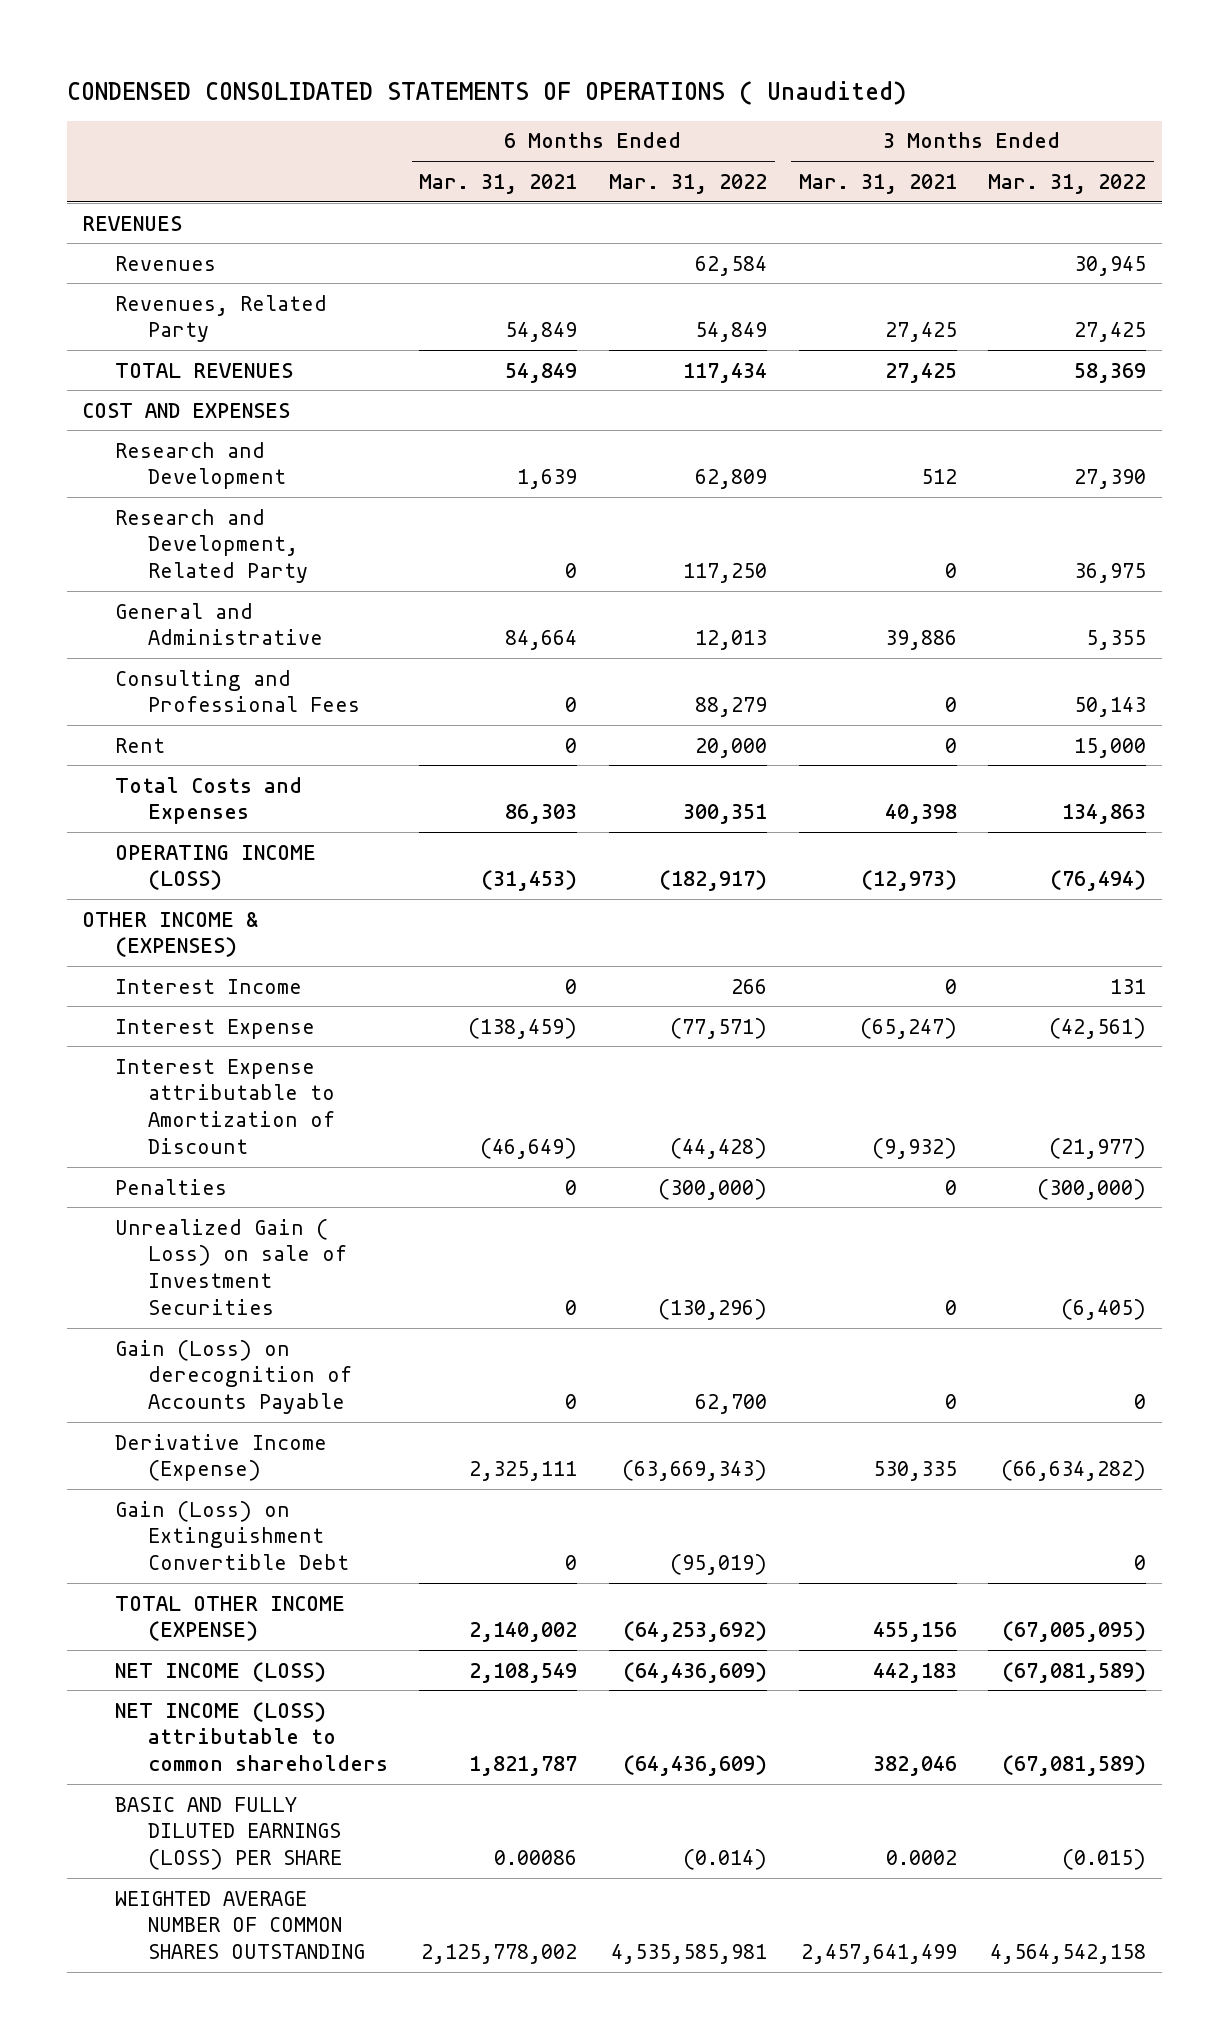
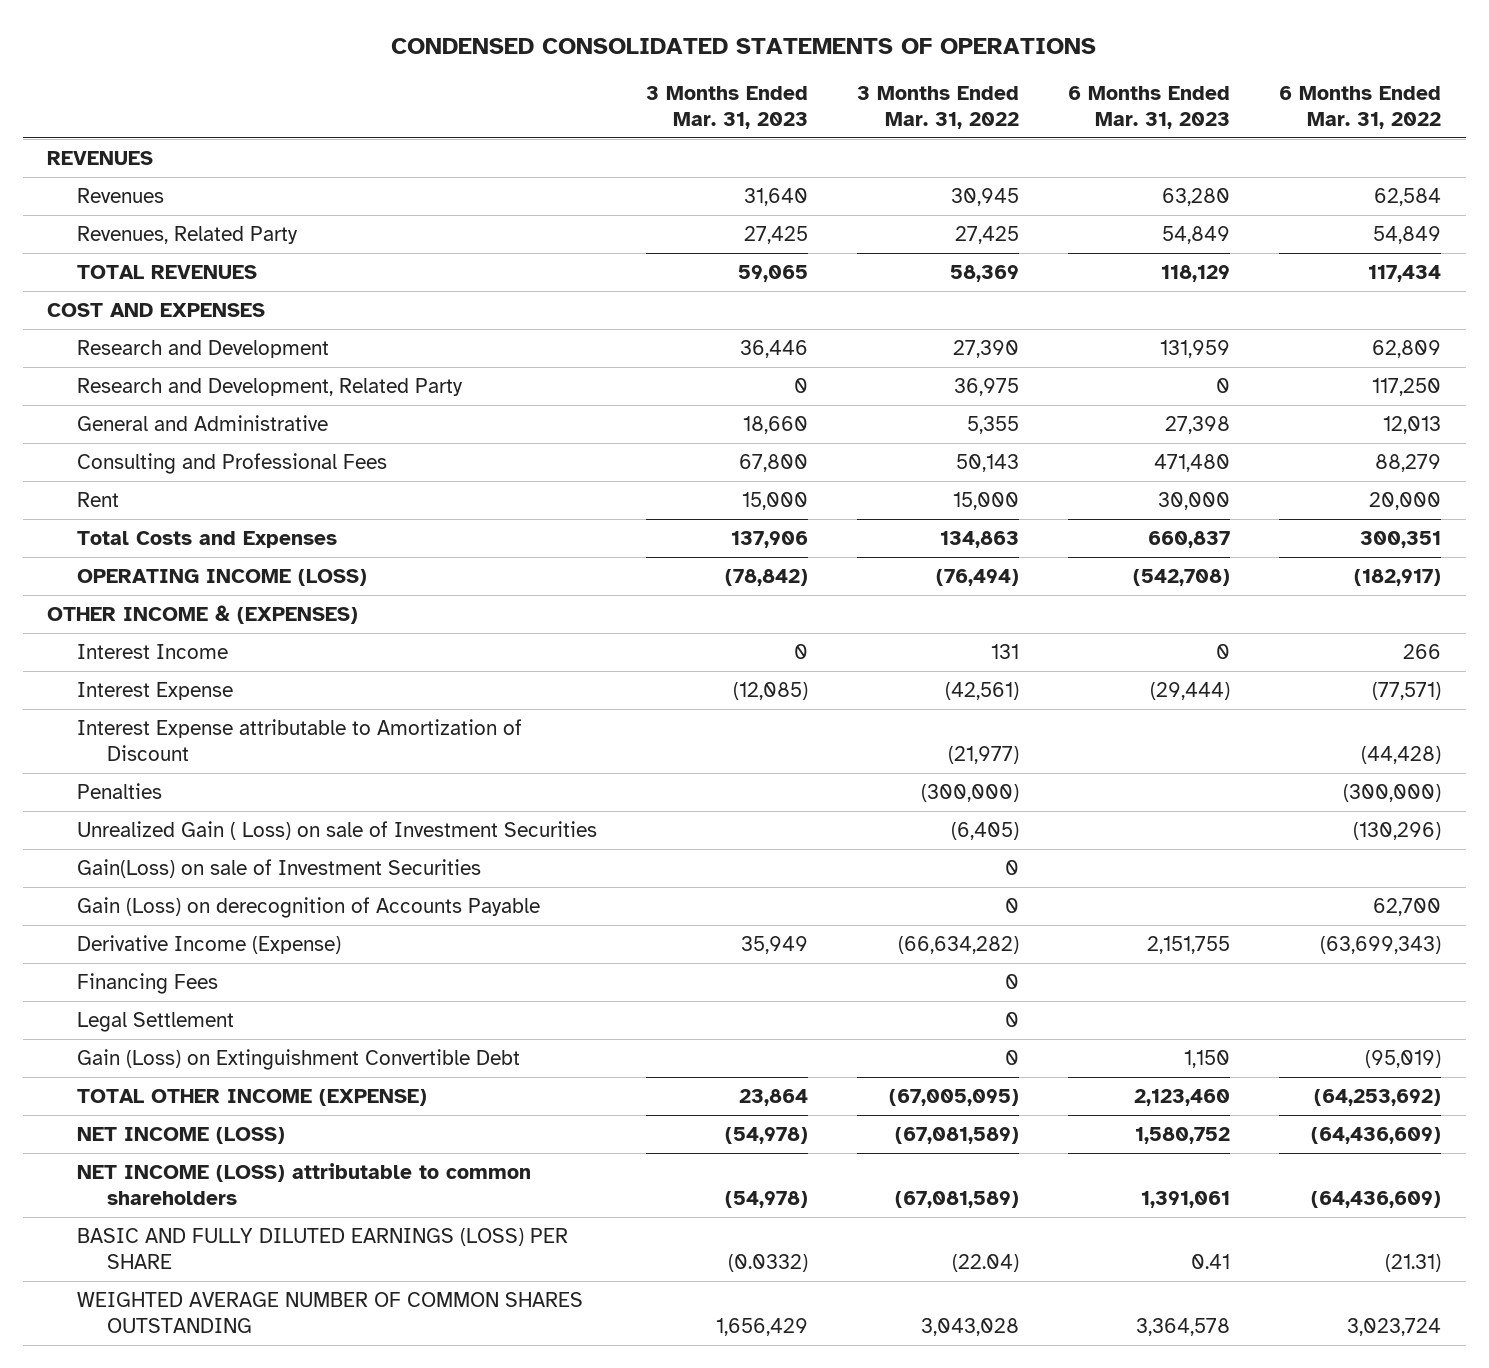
[66,80,906,105] CONDENSED CONSOLIDATED STATEMENTS OF OPERATIONS ( Unaudited) -> [391,38,1097,55] CONDENSED CONSOLIDATED STATEMENTS OF OPERATIONS
[419,173,578,194] Mar. 31, 2021 -> none
[798,173,957,194] Mar. 31, 2021 -> none
none -> [646,86,809,129] 3 Months Ended Mar. 31, 2023
none -> [1068,86,1231,129] 6 Months Ended Mar. 31, 2023
none -> [77,858,482,878] Gain(Loss) on sale of Investment Securities
[622,1460,768,1482] (63,669,343) -> [1320,935,1442,954] (63,699,343)
none -> [77,972,219,994] Financing Fees
none -> [77,1011,235,1032] Legal Settlement
[683,1849,768,1871] (0.014) -> [1385,1253,1442,1272] (21.31)
[1062,1849,1147,1871] (0.015) -> [952,1253,1020,1272] (22.04)
[611,1944,768,1965] 4,535,585,981 -> [1347,1317,1442,1336] 3,023,724
[990,1944,1147,1965] 4,564,542,158 -> [921,1317,1020,1336] 3,043,028

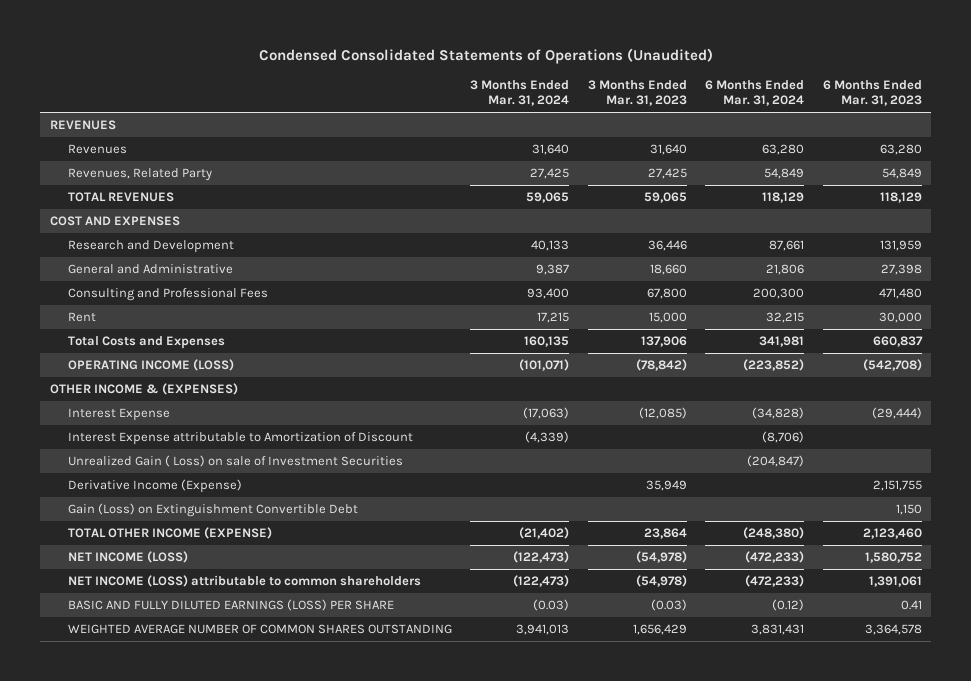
[391,38,1097,55] CONDENSED CONSOLIDATED STATEMENTS OF OPERATIONS -> [258,48,713,65] Condensed Consolidated Statements of Operations (Unaudited)
[857,86,1020,129] 3 Months Ended Mar. 31, 2022 -> none
[1279,86,1442,129] 6 Months Ended Mar. 31, 2022 -> none
none -> [470,80,570,107] 3 Months Ended Mar. 31, 2024
none -> [705,80,805,107] 6 Months Ended Mar. 31, 2024
[77,377,464,396] Research and Development, Related Party -> none
[77,643,229,659] Interest Income -> none
[77,782,163,799] Penalties -> none
[77,858,482,878] Gain(Loss) on sale of Investment Securities -> none
[77,896,541,918] Gain (Loss) on derecognition of Accounts Payable -> none
[77,972,219,994] Financing Fees -> none
[77,1011,235,1032] Legal Settlement -> none
[728,1253,809,1272] (0.0332) -> [650,598,687,611] (0.03)

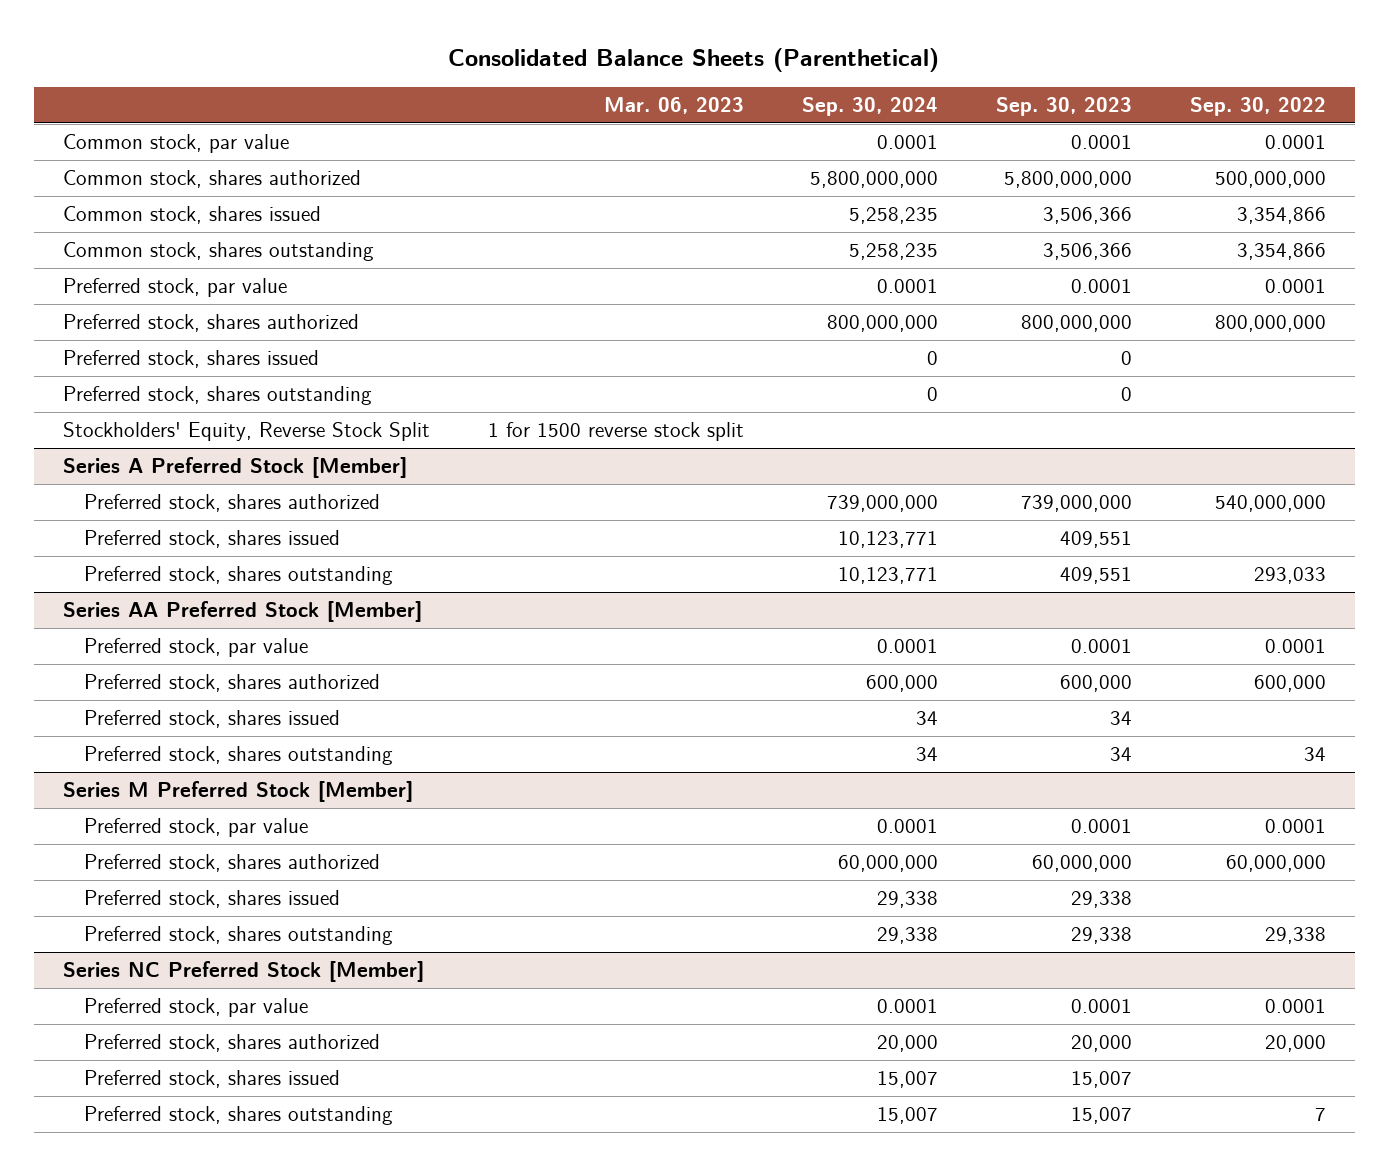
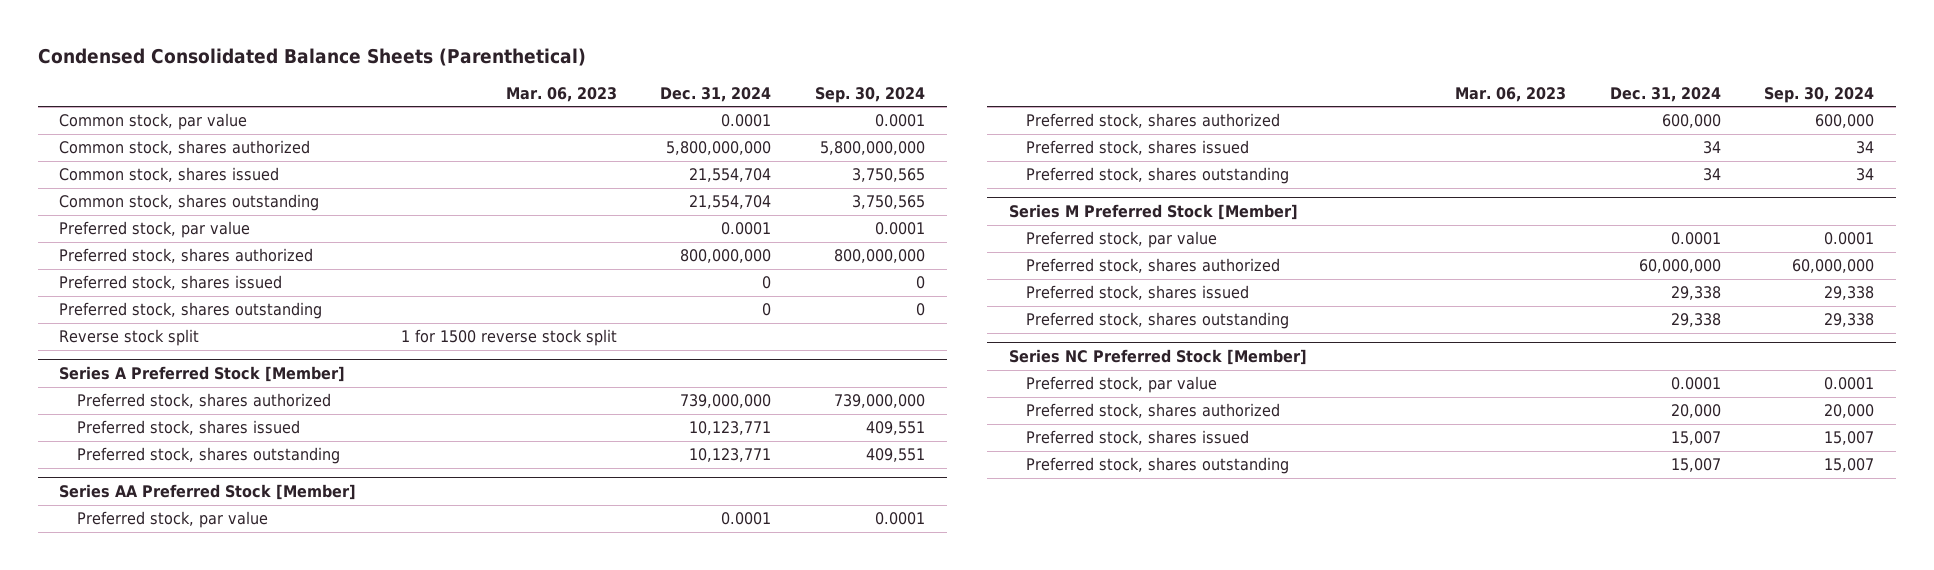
[448,48,940,73] Consolidated Balance Sheets (Parenthetical) -> [37,47,586,66] Condensed Consolidated Balance Sheets (Parenthetical)
[995,96,1132,116] Sep. 30, 2023 -> none
[1189,96,1326,116] Sep. 30, 2022 -> none
none -> [660,86,772,102] Dec. 31, 2024
[848,207,938,225] 5,258,235 -> [851,168,925,183] 3,750,565
[848,243,938,261] 5,258,235 -> [851,195,925,210] 3,750,565
[62,422,430,442] Stockholders' Equity, Reverse Stock Split -> [59,329,200,347] Reverse stock split
[837,531,938,549] 10,123,771 -> [865,421,925,436] 409,551
[837,567,938,585] 10,123,771 -> [865,448,925,463] 409,551

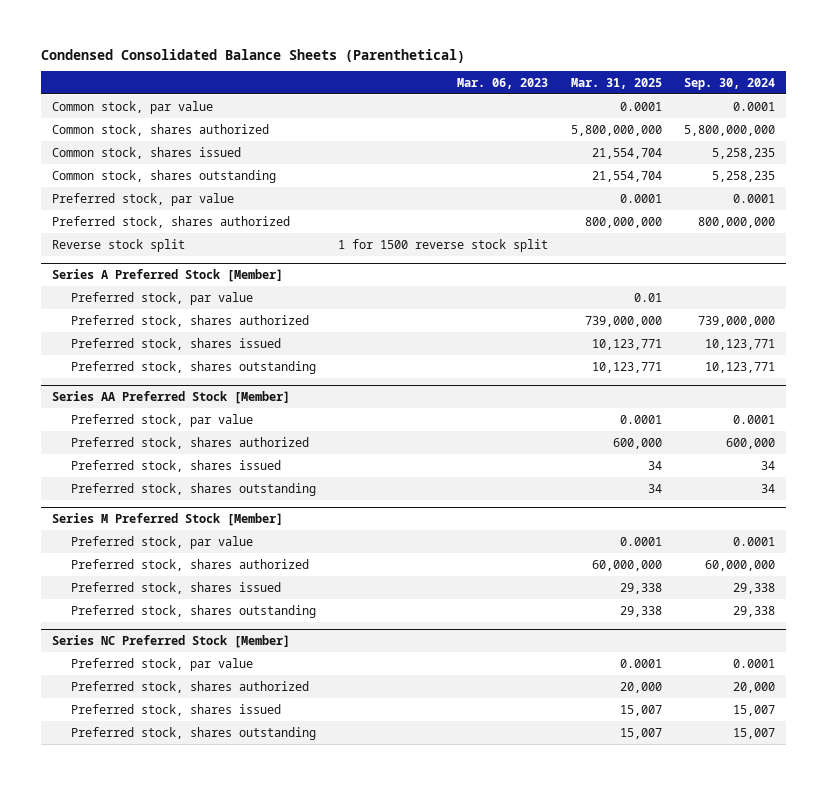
[660,86,772,102] Dec. 31, 2024 -> none
none -> [570,77,662,89] Mar. 31, 2025
[851,168,925,183] 3,750,565 -> [711,147,775,159] 5,258,235
[851,195,925,210] 3,750,565 -> [711,170,775,182] 5,258,235
[59,275,283,291] Preferred stock, shares issued -> none
[59,302,323,320] Preferred stock, shares outstanding -> none
none -> [71,291,254,305] Preferred stock, par value
[865,421,925,436] 409,551 -> [704,338,775,350] 10,123,771
[865,448,925,463] 409,551 -> [704,361,775,373] 10,123,771

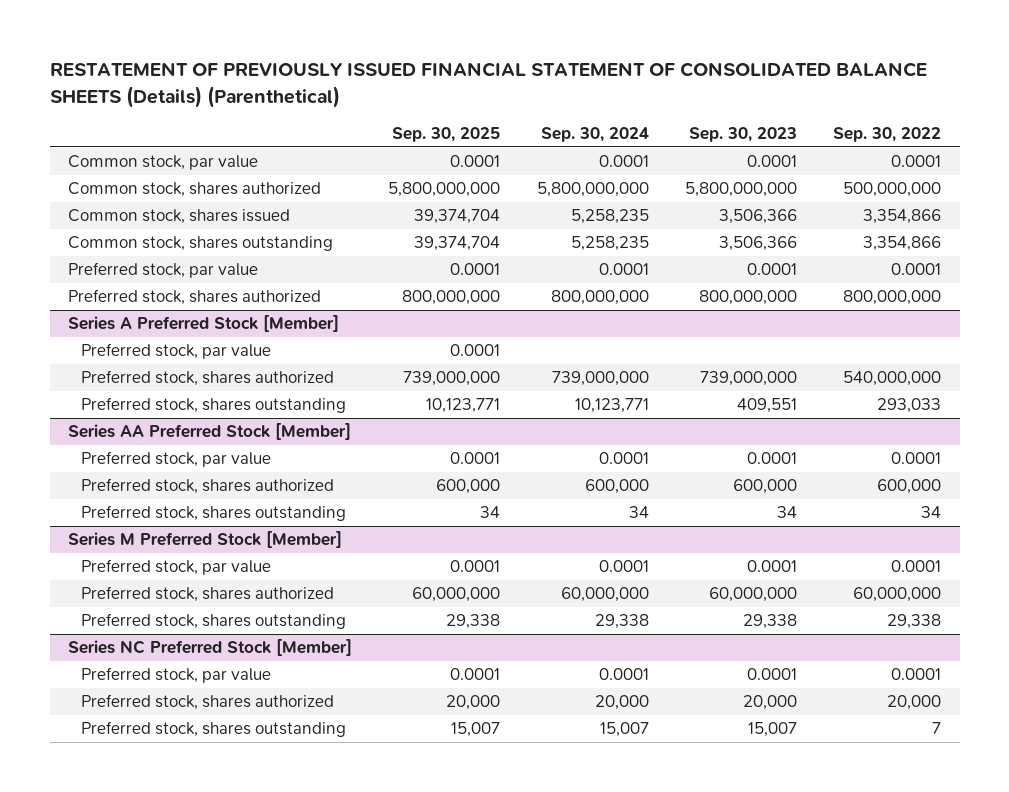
[41,48,466,63] Condensed Consolidated Balance Sheets (Parenthetical) -> [49,62,927,108] RESTATEMENT OF PREVIOUSLY ISSUED FINANCIAL STATEMENT OF CONSOLIDATED BALANCE SHEETS (Details) (Parenthetical)
[457,77,549,89] Mar. 06, 2023 -> none
[570,77,662,89] Mar. 31, 2025 -> none
none -> [392,127,501,143] Sep. 30, 2025
none -> [688,127,797,143] Sep. 30, 2023
none -> [833,127,942,143] Sep. 30, 2022
[52,238,186,252] Reverse stock split -> none
[71,337,282,350] Preferred stock, shares issued -> none
[71,459,282,472] Preferred stock, shares issued -> none
[71,581,282,594] Preferred stock, shares issued -> none
[71,703,282,716] Preferred stock, shares issued -> none

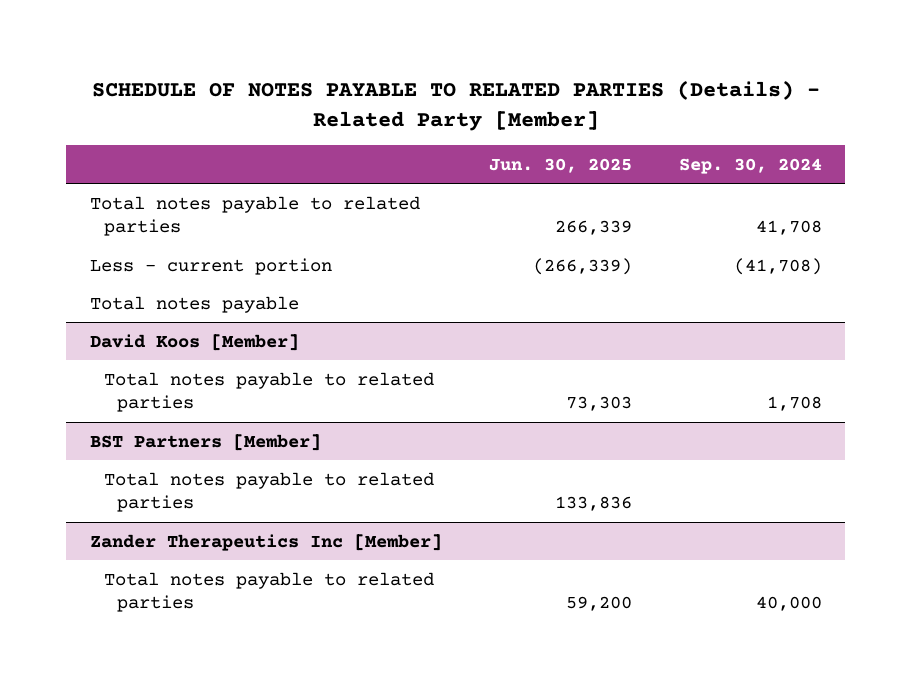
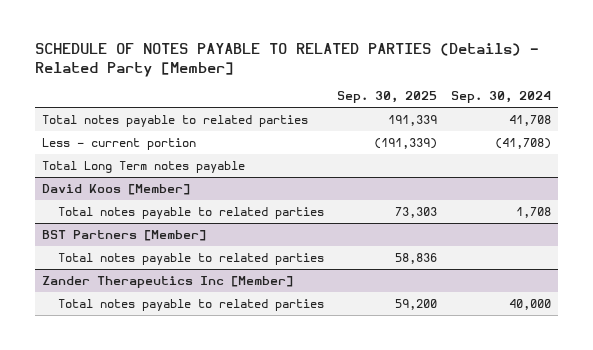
[488,157,632,173] Jun. 30, 2025 -> none
none -> [337,91,438,104] Sep. 30, 2025
[89,295,299,313] Total notes payable -> [42,160,246,173] Total Long Term notes payable

